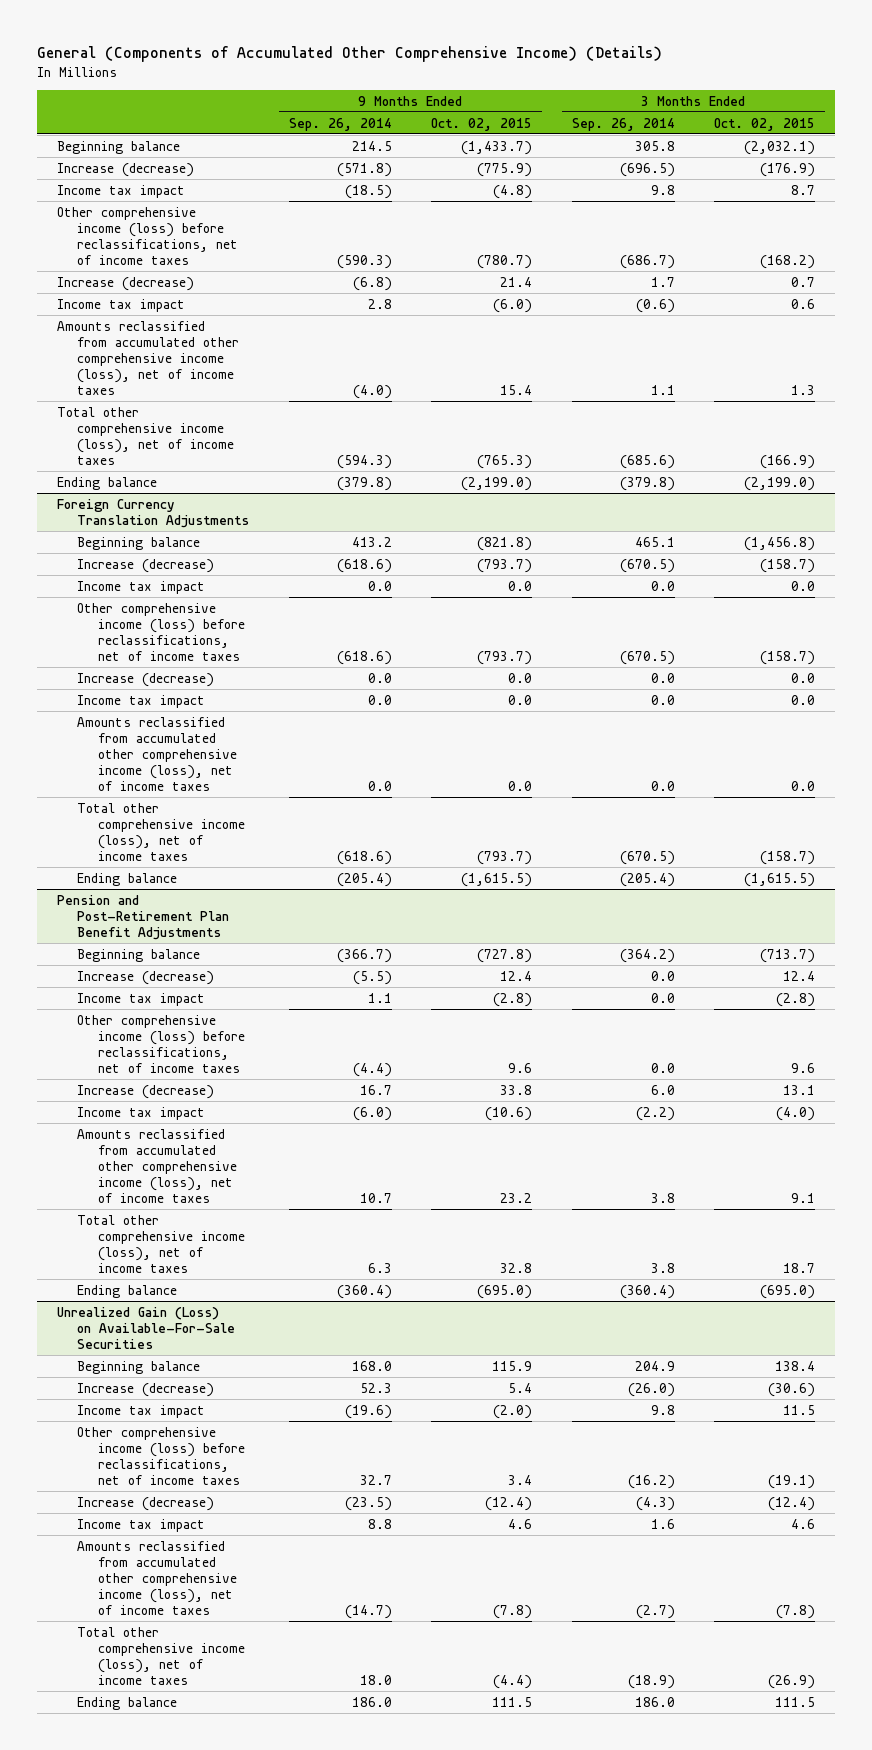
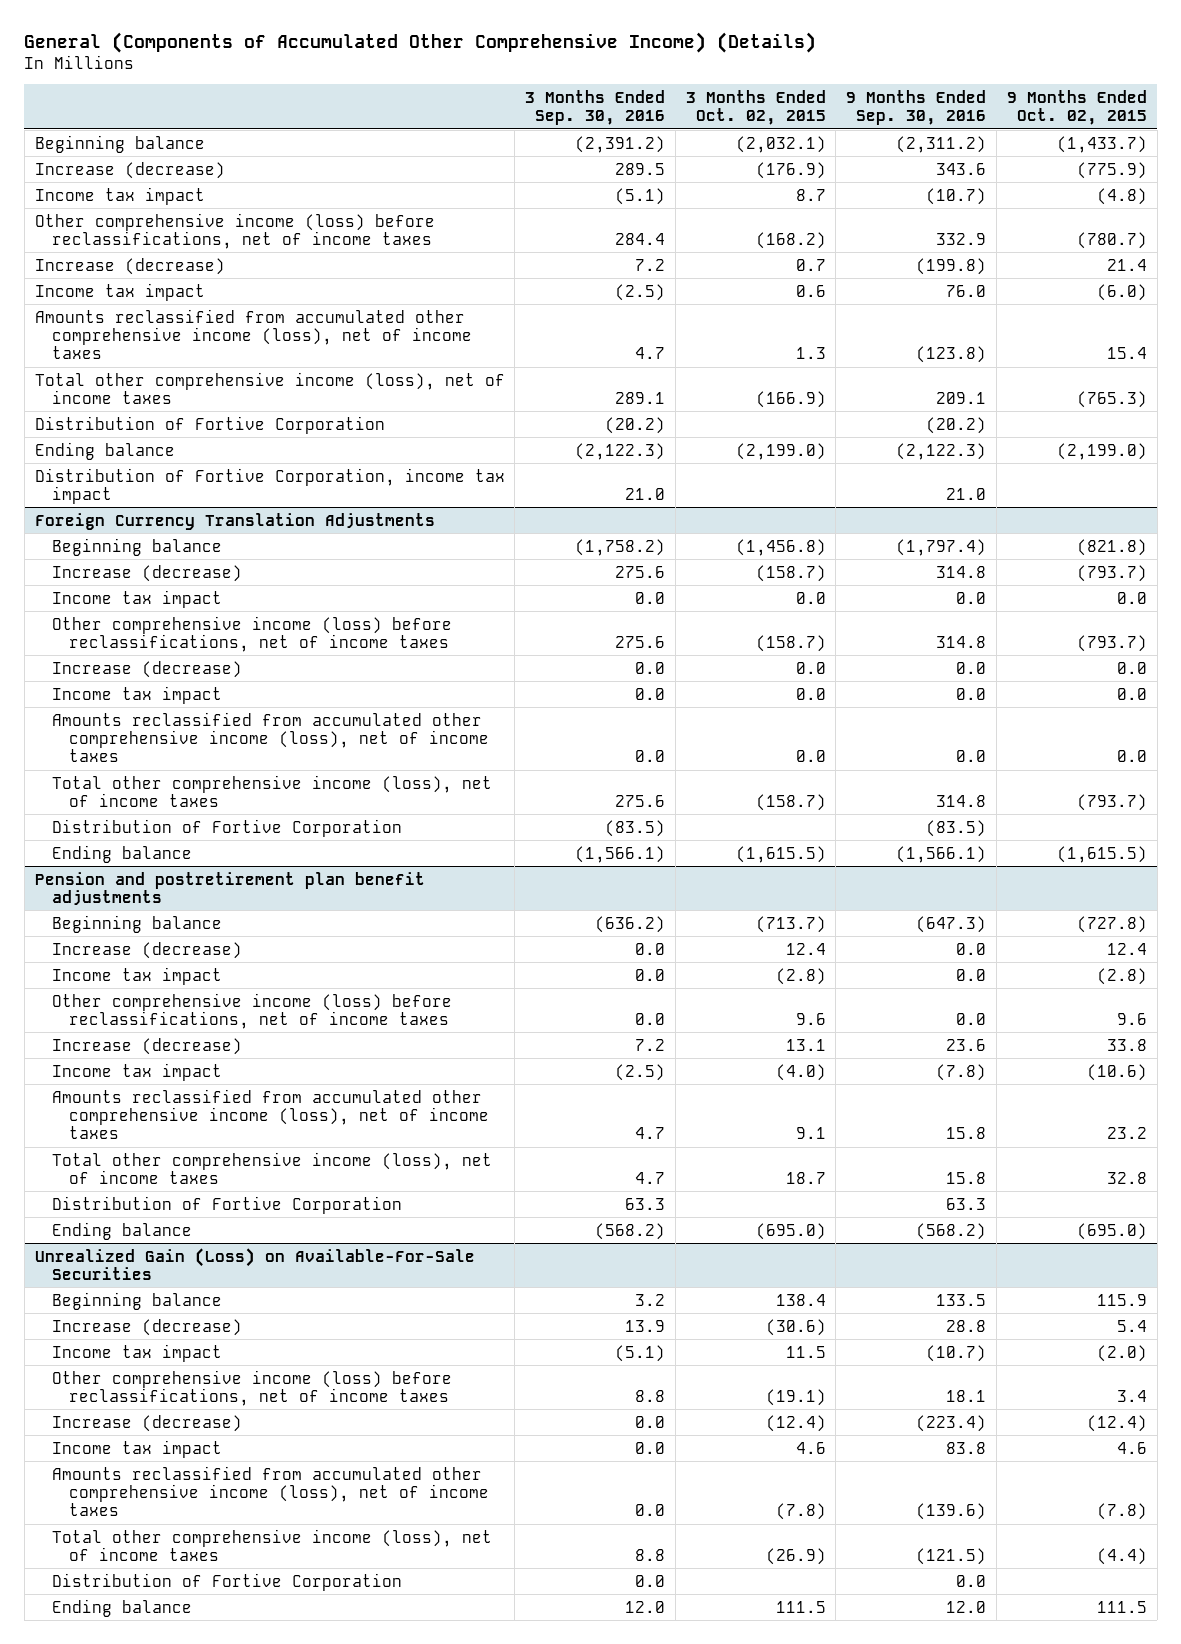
[288,117,392,131] Sep. 26, 2014 -> none
[571,117,675,131] Sep. 26, 2014 -> none
none -> [525,90,666,126] 3 Months Ended Sep. 30, 2016
none -> [846,90,987,126] 9 Months Ended Sep. 30, 2016
none -> [34,415,385,434] Distribution of Fortive Corporation
none -> [34,467,505,504] Distribution of Fortive Corporation, income tax impact
none -> [51,818,402,837] Distribution of Fortive Corporation
[57,894,230,940] Pension and Post-Retirement Plan Benefit Adjustments -> [34,871,425,905] Pension and postretirement plan benefit adjustments
none -> [51,1195,402,1214] Distribution of Fortive Corporation
none -> [51,1572,402,1591] Distribution of Fortive Corporation

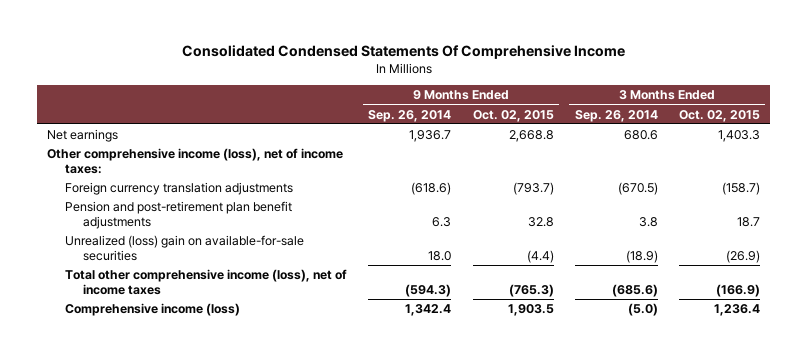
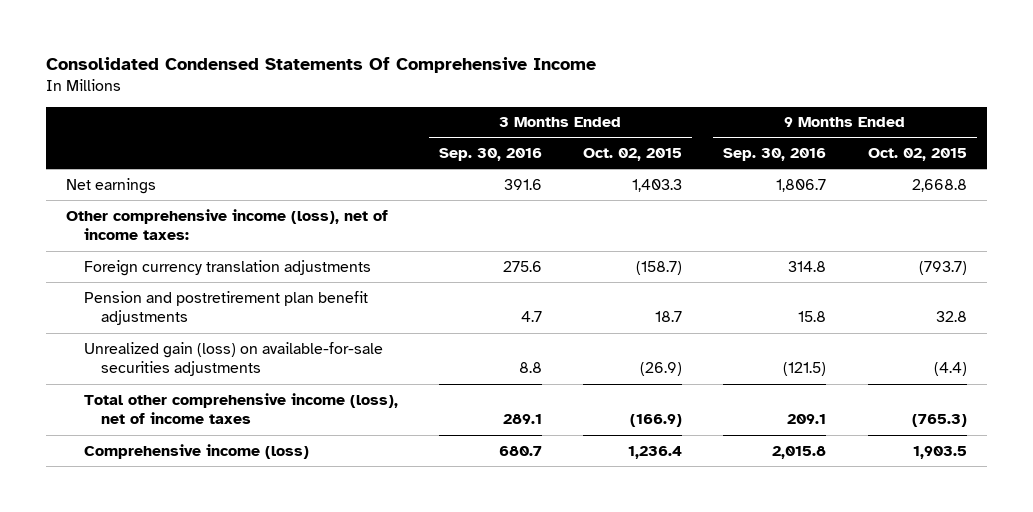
[368,109,452,122] Sep. 26, 2014 -> none
[574,109,658,122] Sep. 26, 2014 -> none
none -> [438,148,542,162] Sep. 30, 2016
none -> [723,148,827,162] Sep. 30, 2016
[65,201,293,230] Pension and post-retirement plan benefit adjustments -> [83,290,368,326] Pension and postretirement plan benefit adjustments
[65,235,305,262] Unrealized (loss) gain on available-for-sale securities -> [83,341,383,377] Unrealized gain (loss) on available-for-sale securities adjustments

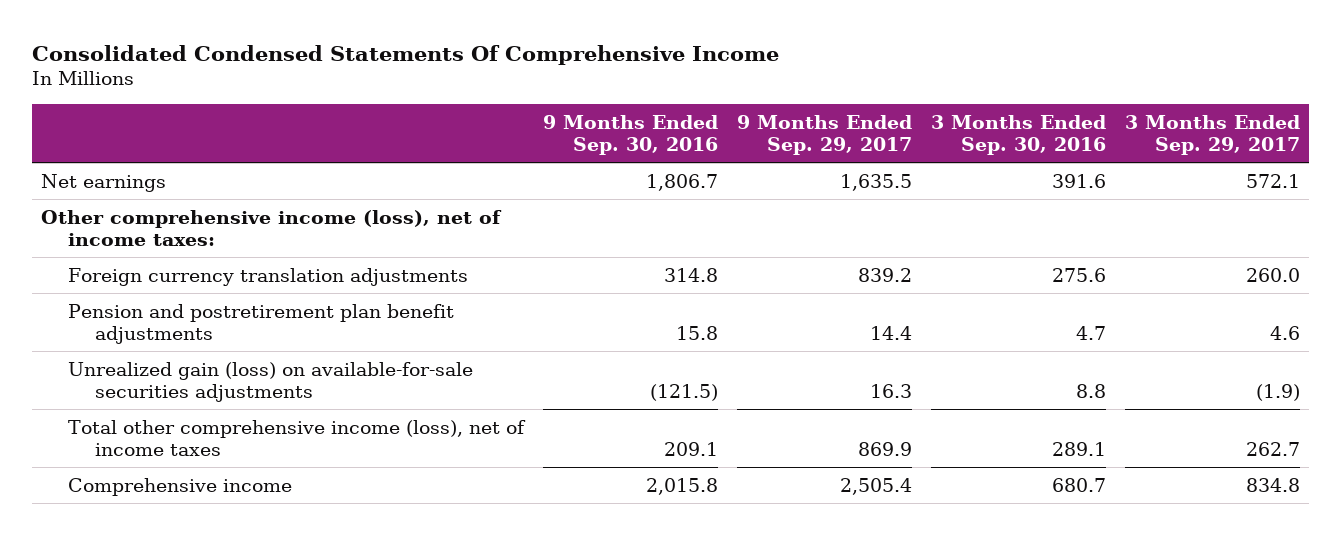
[583,148,683,162] Oct. 02, 2015 -> none
[867,148,967,162] Oct. 02, 2015 -> none
none -> [737,114,913,155] 9 Months Ended Sep. 29, 2017
none -> [1124,114,1300,155] 3 Months Ended Sep. 29, 2017
[83,443,309,459] Comprehensive income (loss) -> [68,477,293,496] Comprehensive income

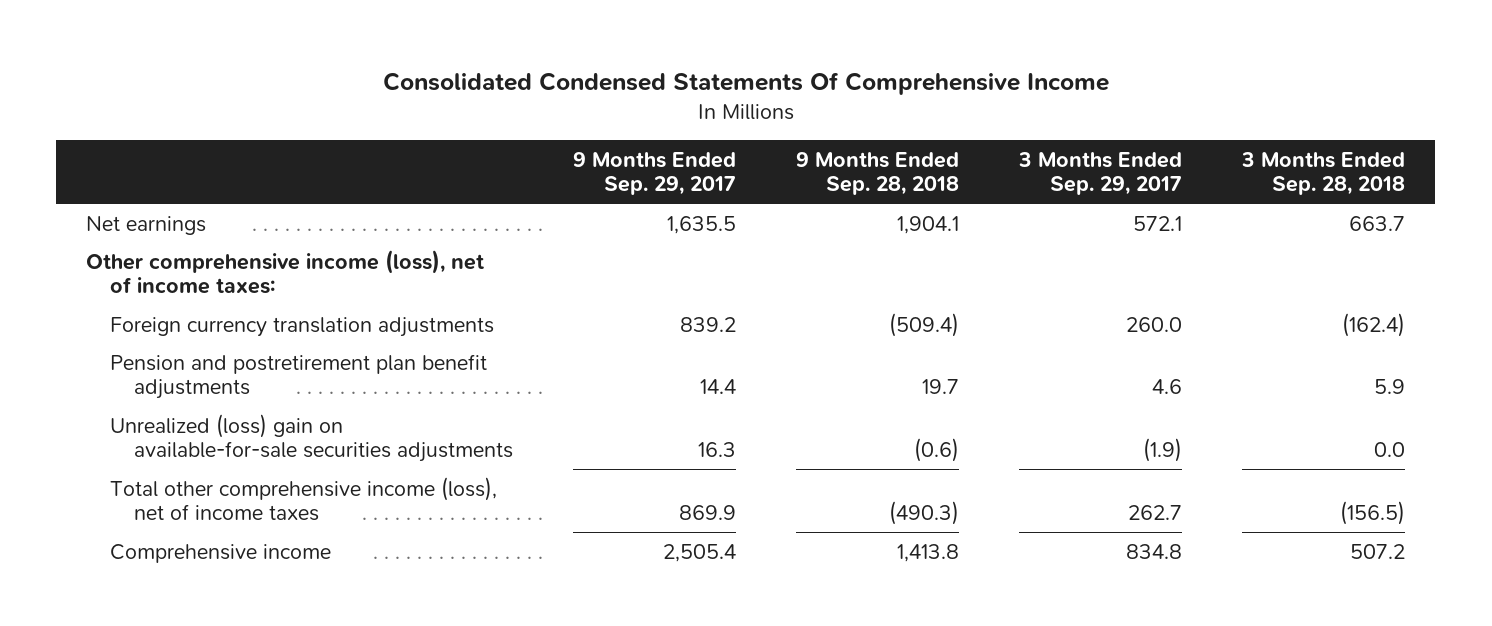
[543,114,719,155] 9 Months Ended Sep. 30, 2016 -> none
[930,114,1106,155] 3 Months Ended Sep. 30, 2016 -> none
none -> [795,151,959,196] 9 Months Ended Sep. 28, 2018
none -> [1241,151,1406,196] 3 Months Ended Sep. 28, 2018
[68,361,474,402] Unrealized gain (loss) on available-for-sale securities adjustments -> [110,413,513,463] Unrealized (loss) gain on available-for-sale securities adjustments

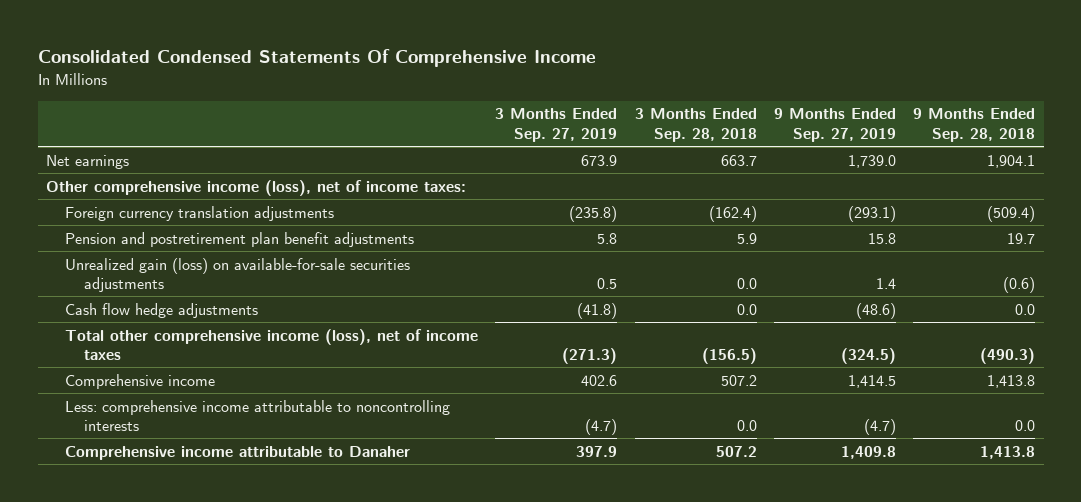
[572,151,736,196] 9 Months Ended Sep. 29, 2017 -> none
[1018,151,1183,196] 3 Months Ended Sep. 29, 2017 -> none
none -> [495,108,618,142] 3 Months Ended Sep. 27, 2019
none -> [773,108,896,142] 9 Months Ended Sep. 27, 2019
[110,413,513,463] Unrealized (loss) gain on available-for-sale securities adjustments -> [65,257,411,293] Unrealized gain (loss) on available-for-sale securities adjustments
none -> [65,302,259,318] Cash flow hedge adjustments
none -> [65,399,451,432] Less: comprehensive income attributable to noncontrolling interests
none -> [65,445,411,460] Comprehensive income attributable to Danaher

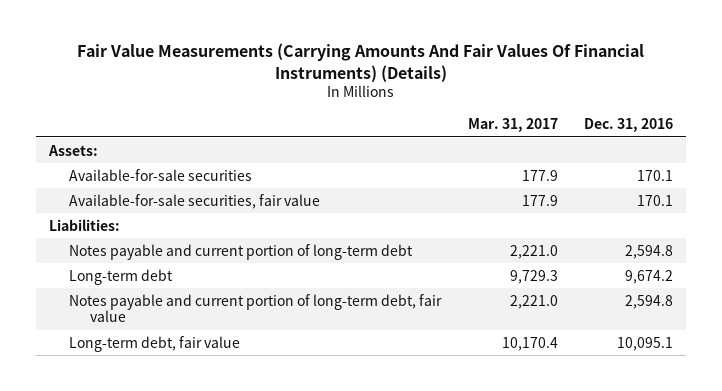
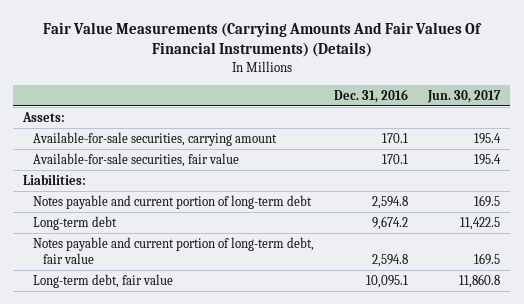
[467,117,558,132] Mar. 31, 2017 -> none
none -> [427,89,502,103] Jun. 30, 2017
[69,168,253,181] Available-for-sale securities -> [33,132,278,147] Available-for-sale securities, carrying amount

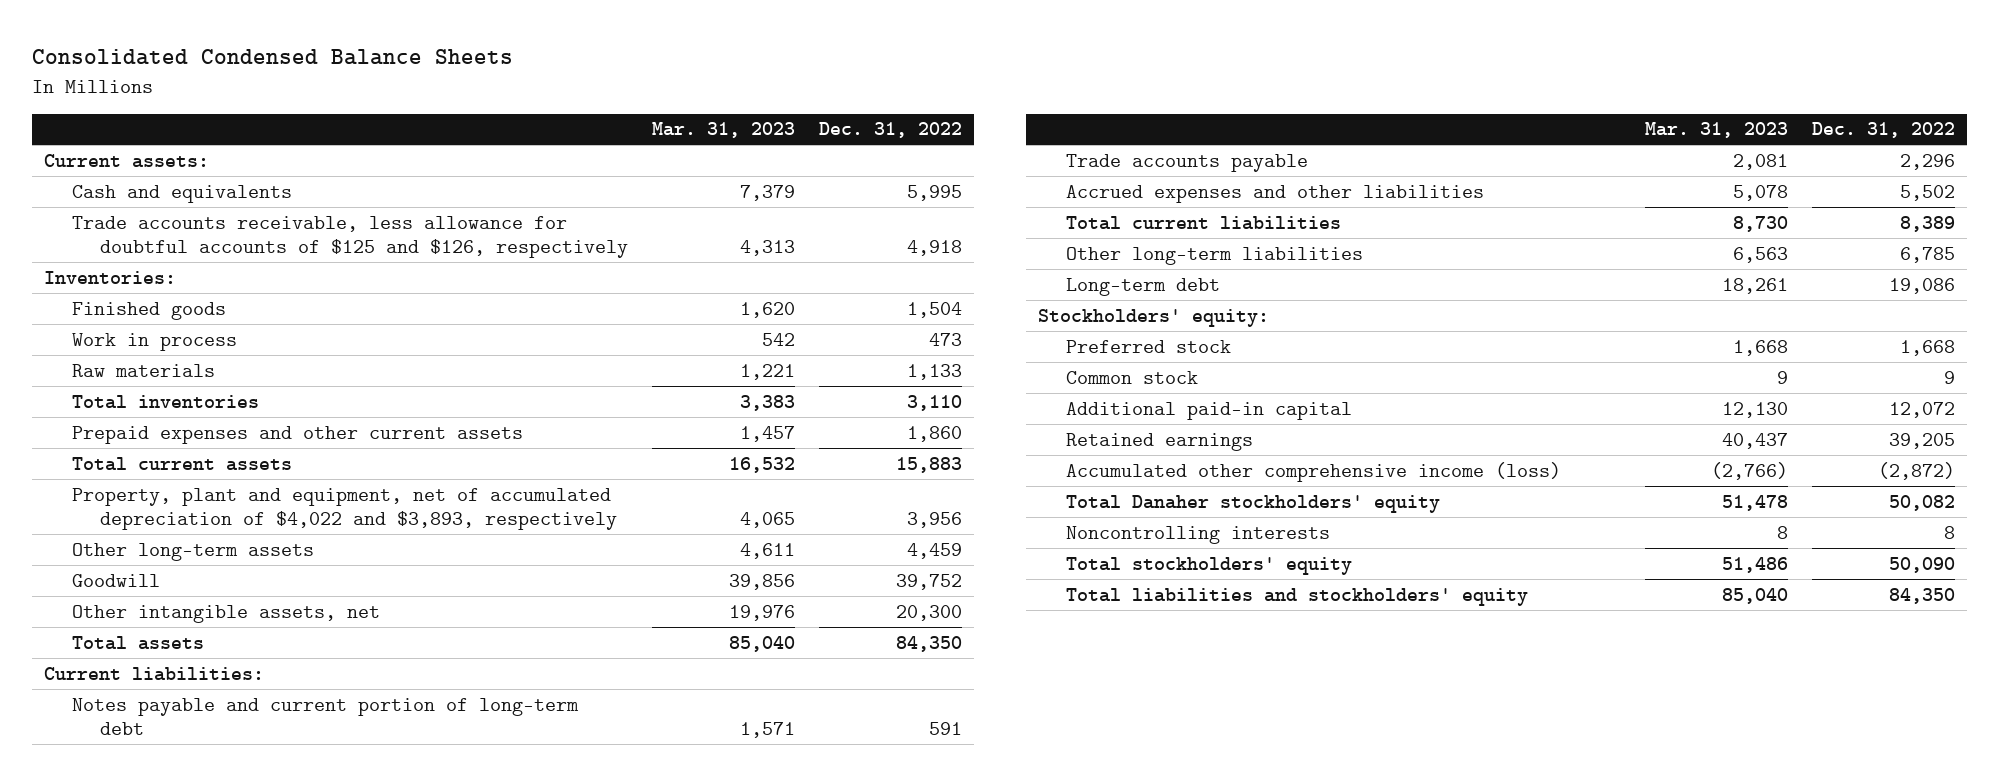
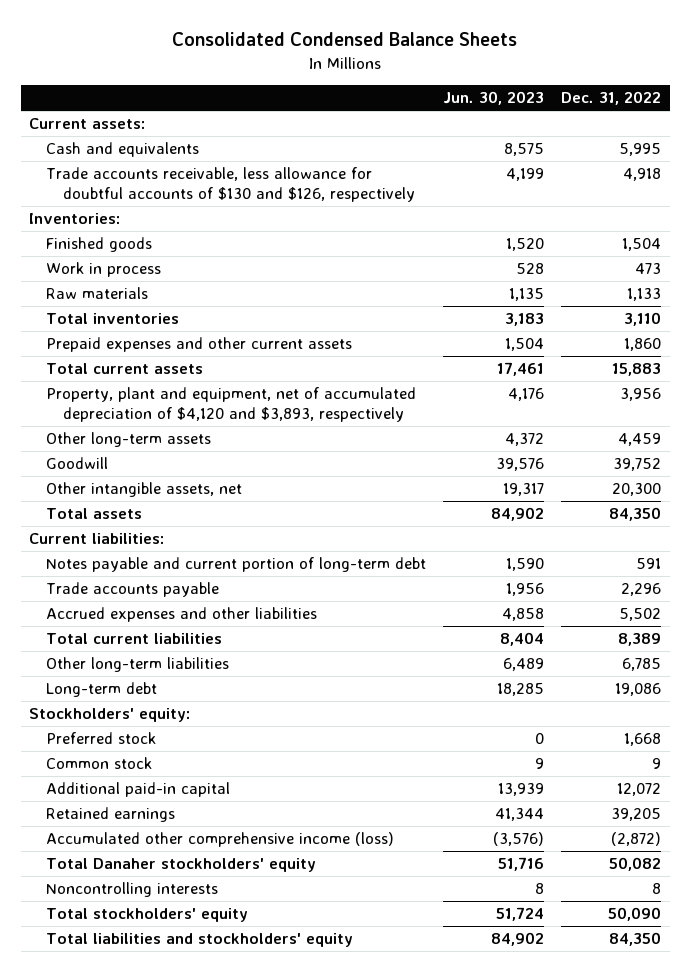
[651,122,795,139] Mar. 31, 2023 -> none
none -> [443,91,545,106] Jun. 30, 2023
[71,215,628,258] Trade accounts receivable, less allowance for doubtful accounts of $125 and $126, respectively -> [46,167,415,203] Trade accounts receivable, less allowance for doubtful accounts of $130 and $126, respectively
[71,487,617,530] Property, plant and equipment, net of accumulated depreciation of $4,022 and $3,893, respectively -> [46,387,417,423] Property, plant and equipment, net of accumulated depreciation of $4,120 and $3,893, respectively

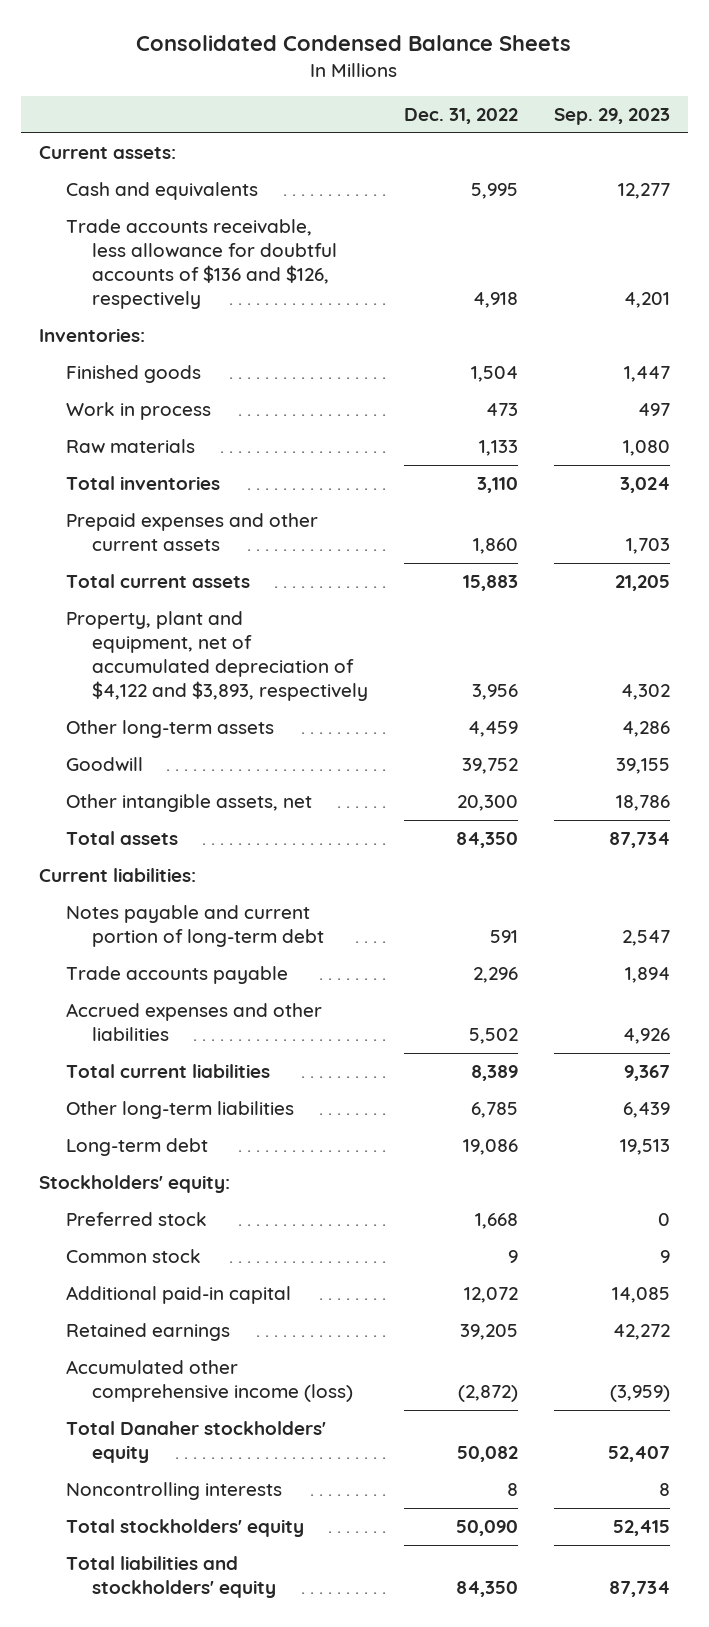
[443,91,545,106] Jun. 30, 2023 -> none
none -> [554,108,671,126] Sep. 29, 2023
[46,167,415,203] Trade accounts receivable, less allowance for doubtful accounts of $130 and $126, respectively -> [65,219,338,310] Trade accounts receivable, less allowance for doubtful accounts of $136 and $126, respectively
[46,387,417,423] Property, plant and equipment, net of accumulated depreciation of $4,120 and $3,893, respectively -> [65,611,369,702] Property, plant and equipment, net of accumulated depreciation of $4,122 and $3,893, respectively

